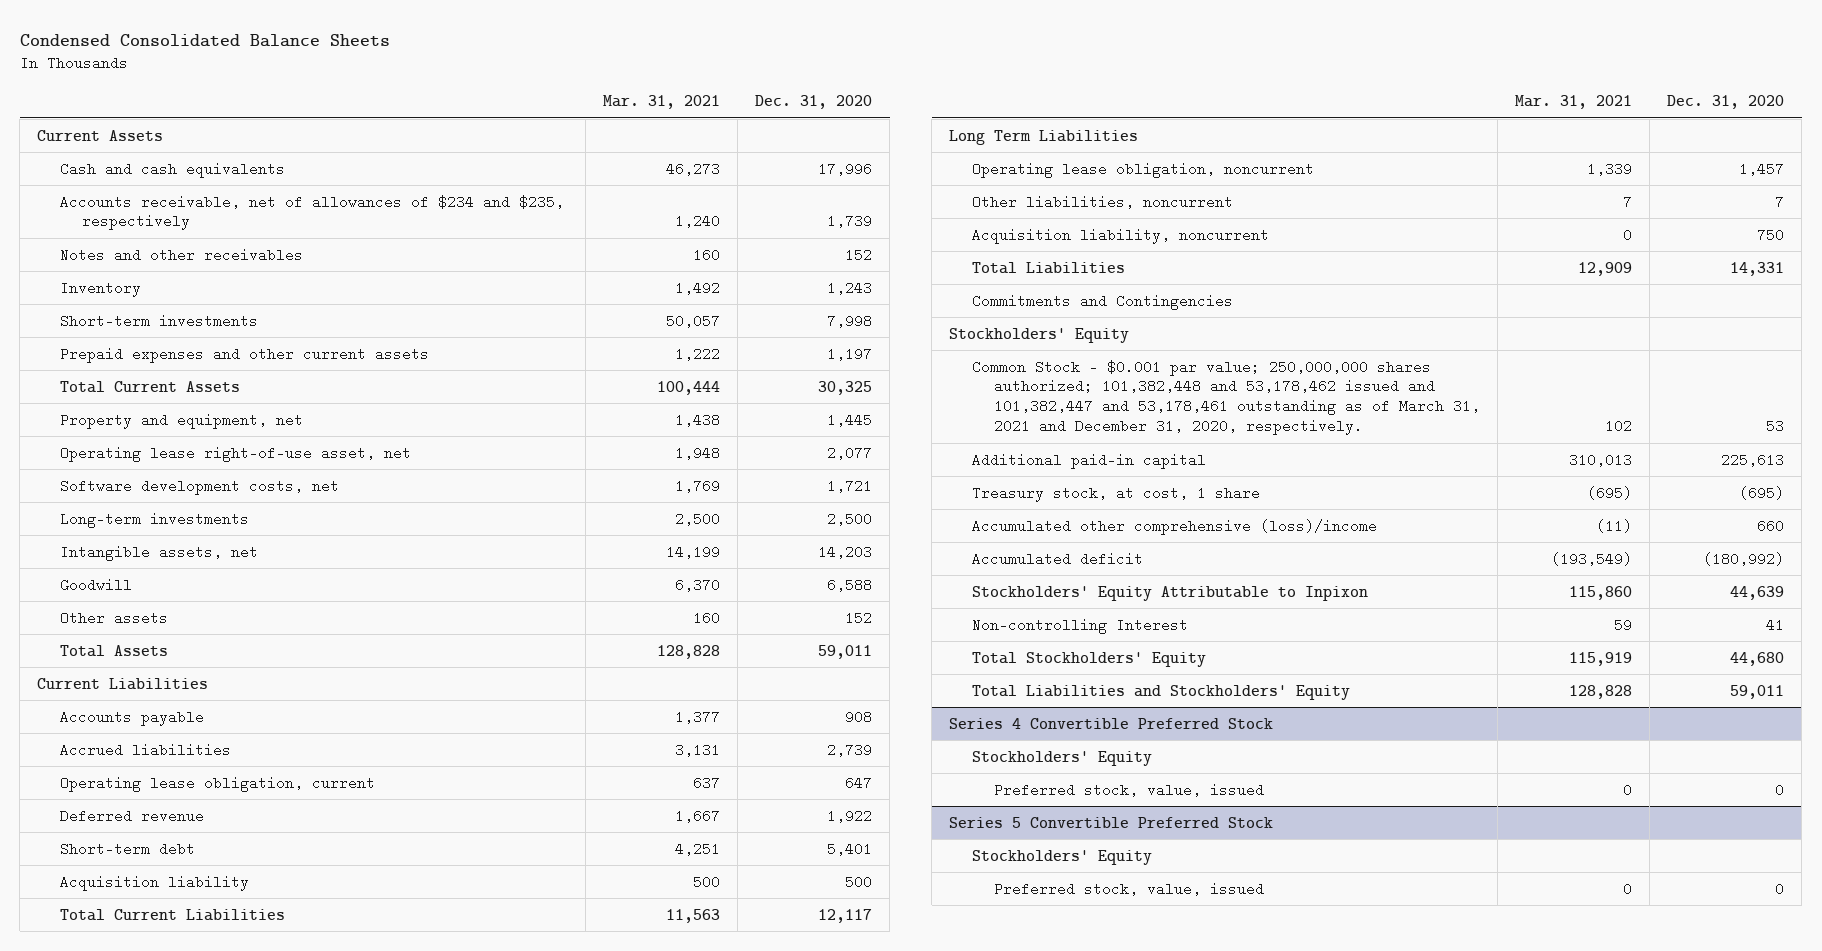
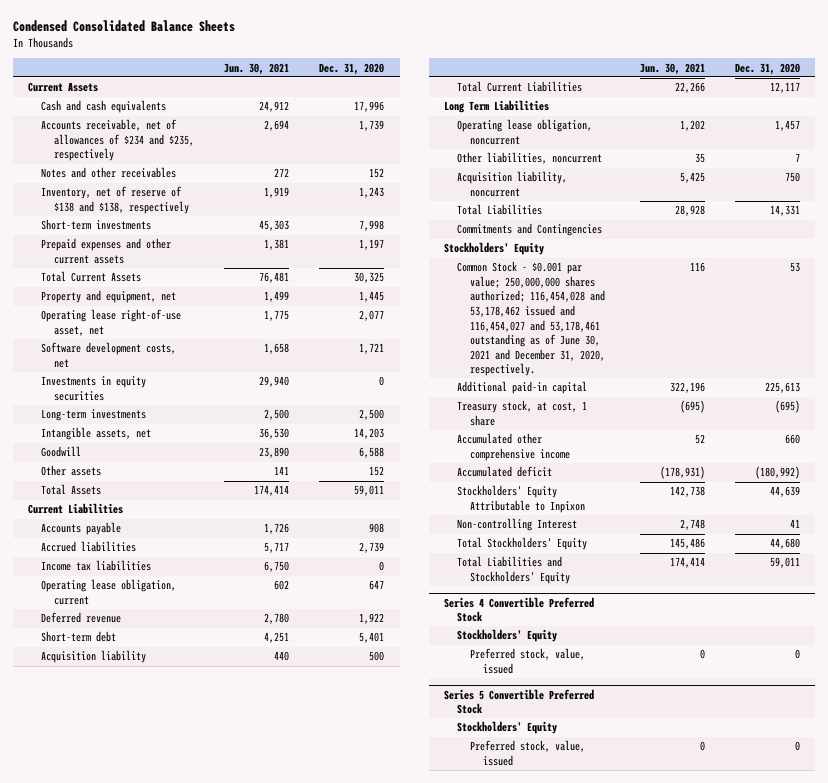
[603,95,721,110] Mar. 31, 2021 -> none
none -> [224,62,290,75] Jun. 30, 2021
[59,280,141,297] Inventory -> [41,186,190,214] Inventory, net of reserve of $138 and $138, respectively
none -> [41,376,147,401] Investments in equity securities
none -> [41,560,152,572] Income tax liabilities
[971,359,1481,436] Common Stock - $0.001 par value; 250,000,000 shares authorized; 101,382,448 and 53,178,462 issued and 101,382,447 and 53,178,461 outstanding as of March 31, 2021 and December 31, 2020, respectively. -> [456,261,605,377] Common Stock - $0.001 par value; 250,000,000 shares authorized; 116,454,028 and 53,178,462 issued and 116,454,027 and 53,178,461 outstanding as of June 30, 2021 and December 31, 2020, respectively.
[971,518,1377,535] Accumulated other comprehensive (loss)/income -> [456,433,570,461] Accumulated other comprehensive income

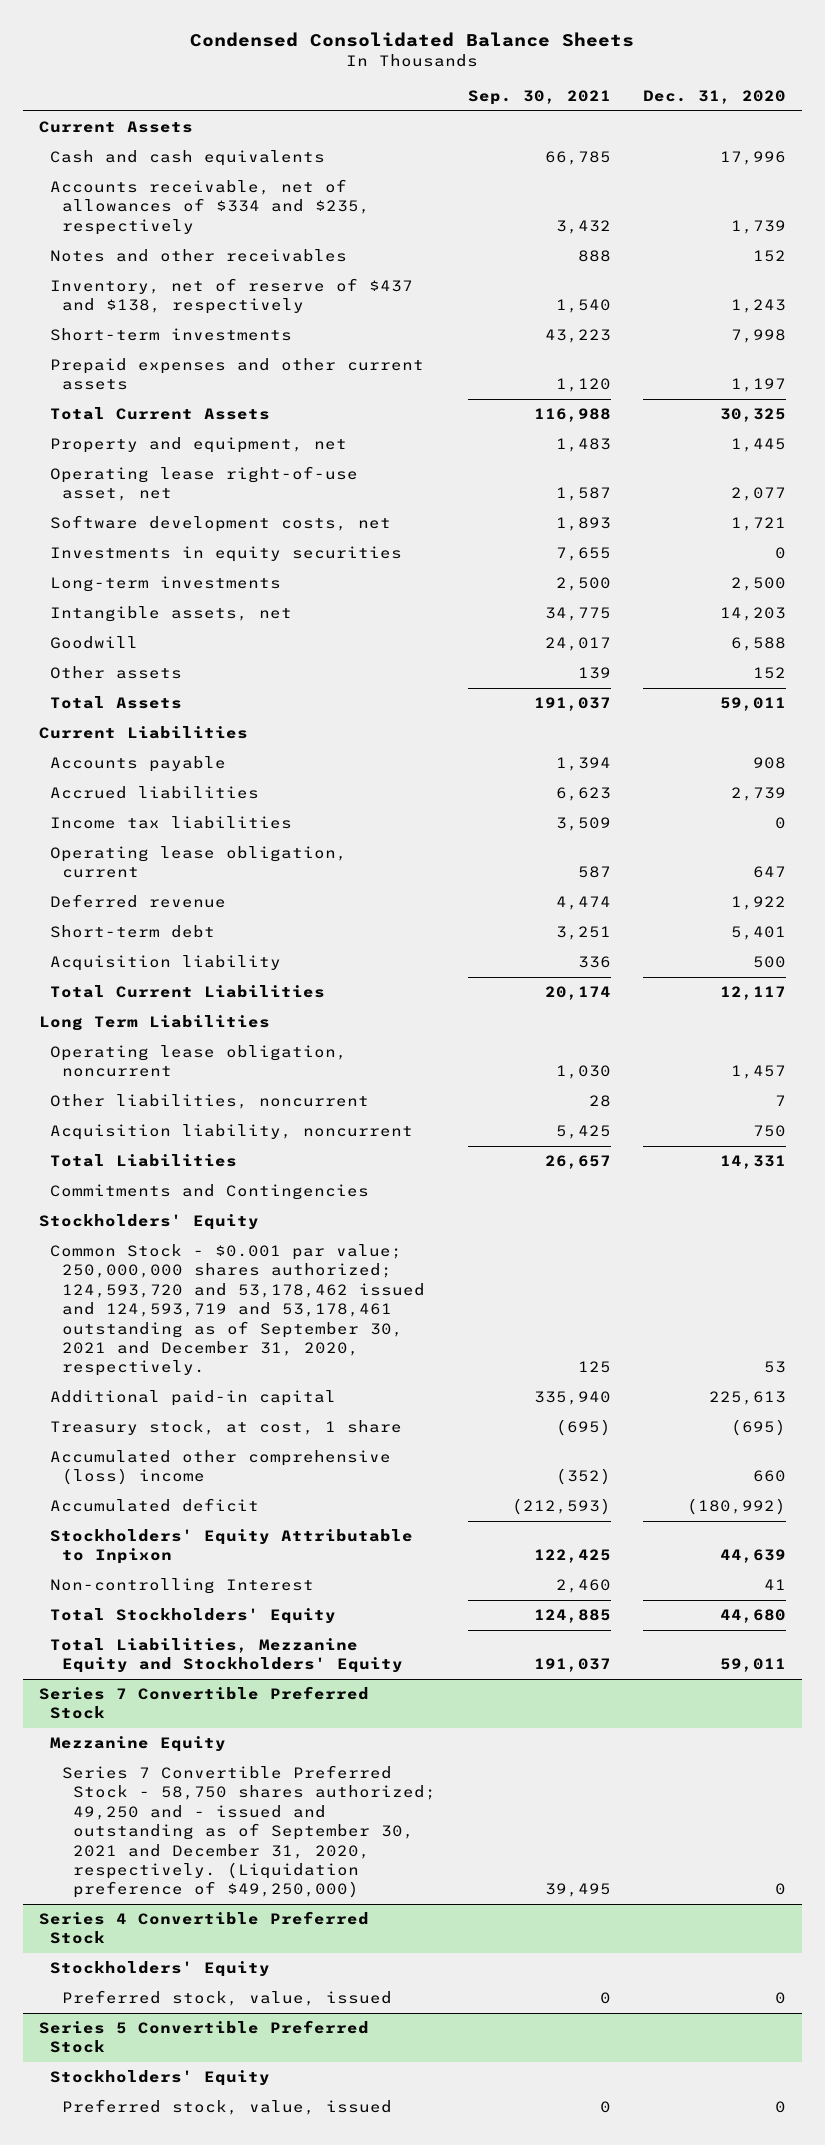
[224,62,290,75] Jun. 30, 2021 -> none
none -> [468,90,612,106] Sep. 30, 2021
[41,119,195,162] Accounts receivable, net of allowances of $234 and $235, respectively -> [50,179,370,235] Accounts receivable, net of allowances of $334 and $235, respectively
[41,186,190,214] Inventory, net of reserve of $138 and $138, respectively -> [50,278,414,315] Inventory, net of reserve of $437 and $138, respectively
[456,261,605,377] Common Stock - $0.001 par value; 250,000,000 shares authorized; 116,454,028 and 53,178,462 issued and 116,454,027 and 53,178,461 outstanding as of June 30, 2021 and December 31, 2020, respectively. -> [50,1244,425,1377] Common Stock - $0.001 par value; 250,000,000 shares authorized; 124,593,720 and 53,178,462 issued and 124,593,719 and 53,178,461 outstanding as of September 30, 2021 and December 31, 2020, respectively.
[456,433,570,461] Accumulated other comprehensive income -> [50,1450,392,1486] Accumulated other comprehensive (loss) income
[456,556,570,584] Total Liabilities and Stockholders' Equity -> [50,1638,403,1674] Total Liabilities, Mezzanine Equity and Stockholders' Equity
none -> [38,1686,369,1720] Series 7 Convertible Preferred Stock
none -> [50,1736,227,1753] Mezzanine Equity
none -> [61,1765,437,1899] Series 7 Convertible Preferred Stock - 58,750 shares authorized; 49,250 and - issued and outstanding as of September 30, 2021 and December 31, 2020, respectively. (Liquidation preference of $49,250,000)

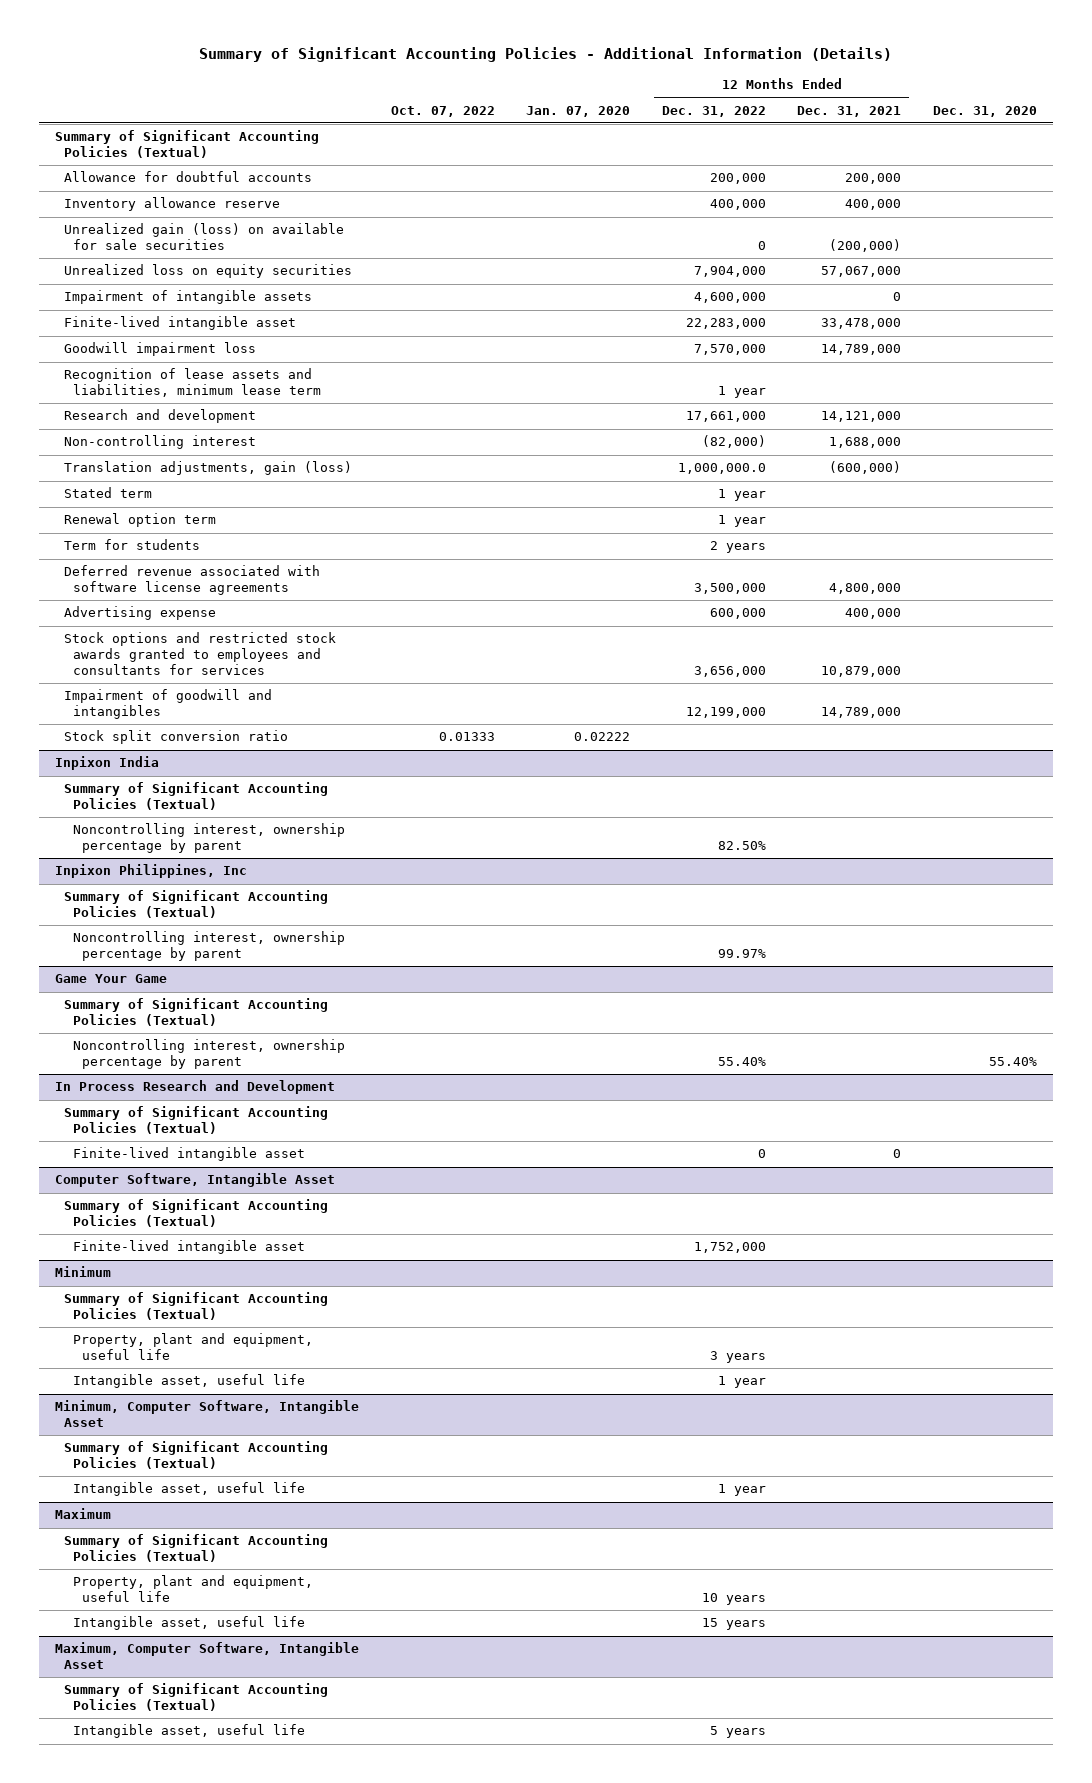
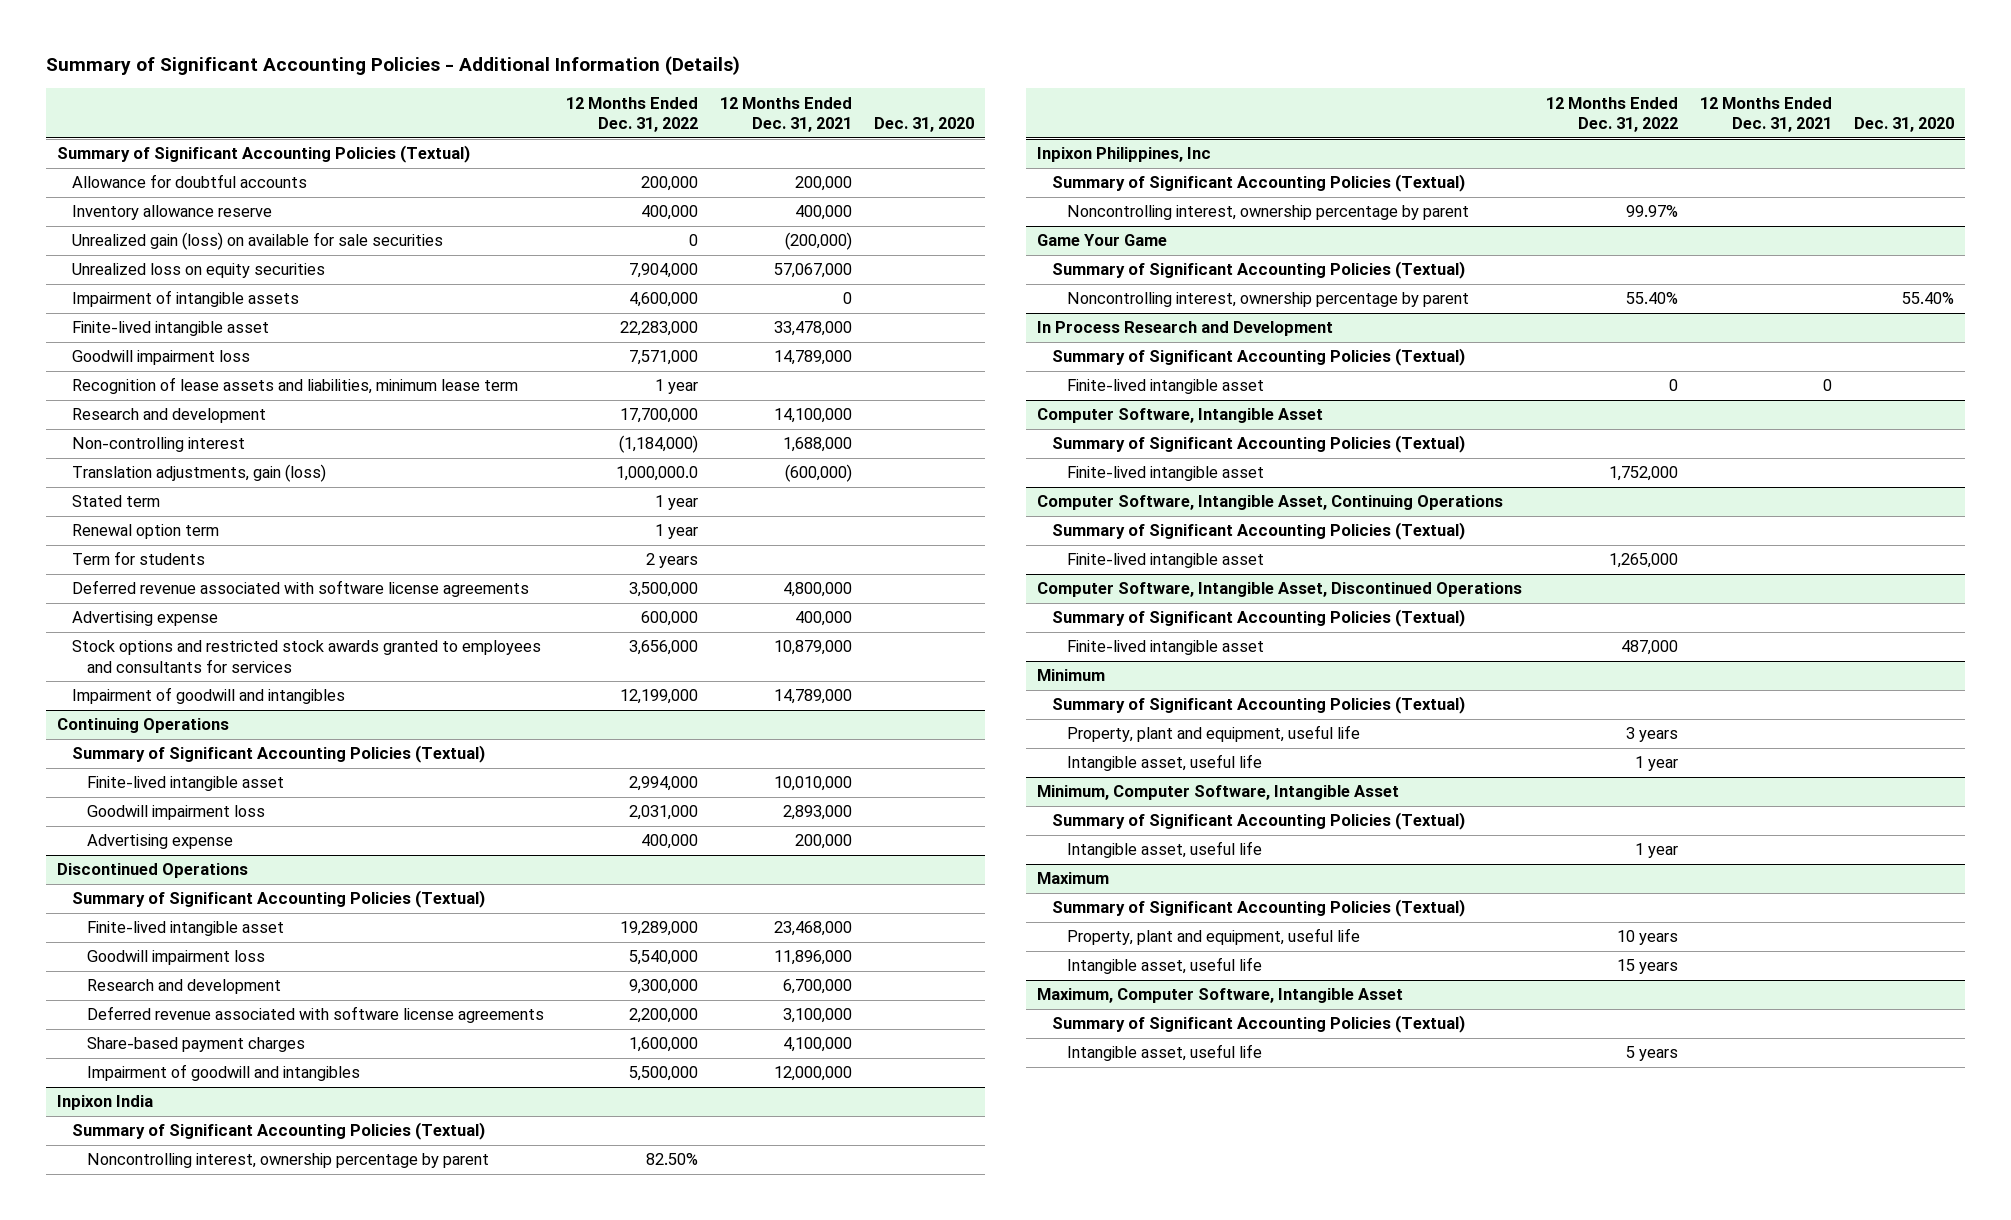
[390,105,495,117] Oct. 07, 2022 -> none
[526,105,631,117] Jan. 07, 2020 -> none
[693,344,766,356] 7,570,000 -> [628,350,698,366] 7,571,000
[685,411,766,423] 17,661,000 -> [619,408,698,424] 17,700,000
[821,411,902,423] 14,121,000 -> [773,408,852,424] 14,100,000
[701,435,766,449] (82,000) -> [618,435,698,454] (1,184,000)
[64,730,289,745] Stock split conversion ratio -> none
none -> [56,718,229,734] Continuing Operations
none -> [71,745,485,764] Summary of Significant Accounting Policies (Textual)
none -> [86,776,284,792] Finite-lived intangible asset
none -> [86,805,265,821] Goodwill impairment loss
none -> [86,834,233,850] Advertising expense
none -> [56,863,248,879] Discontinued Operations
none -> [71,890,485,909] Summary of Significant Accounting Policies (Textual)
none -> [86,921,284,937] Finite-lived intangible asset
none -> [86,950,265,966] Goodwill impairment loss
none -> [86,979,281,995] Research and development
none -> [86,1006,544,1024] Deferred revenue associated with software license agreements
none -> [86,1037,305,1053] Share-based payment charges
none -> [86,1064,360,1082] Impairment of goodwill and intangibles
none -> [1036,495,1503,511] Computer Software, Intangible Asset, Continuing Operations
none -> [1052,522,1466,541] Summary of Significant Accounting Policies (Textual)
none -> [1067,553,1265,569] Finite-lived intangible asset
none -> [1036,582,1522,598] Computer Software, Intangible Asset, Discontinued Operations
none -> [1052,609,1466,628] Summary of Significant Accounting Policies (Textual)
none -> [1067,640,1265,656] Finite-lived intangible asset

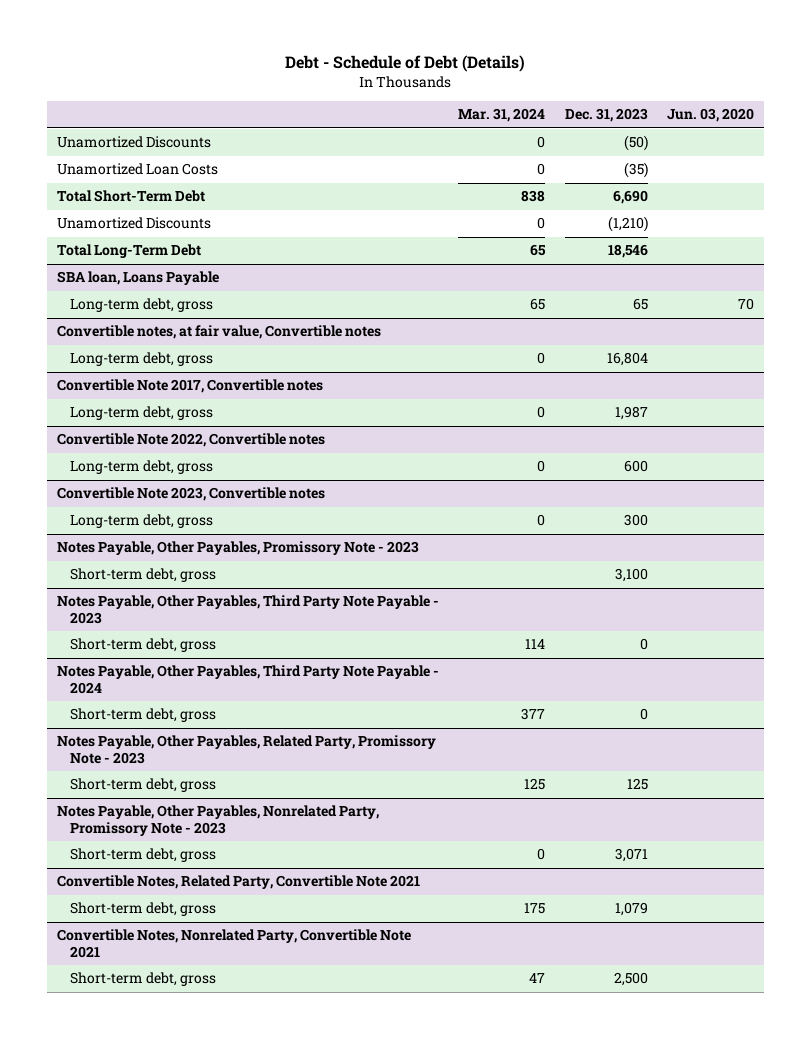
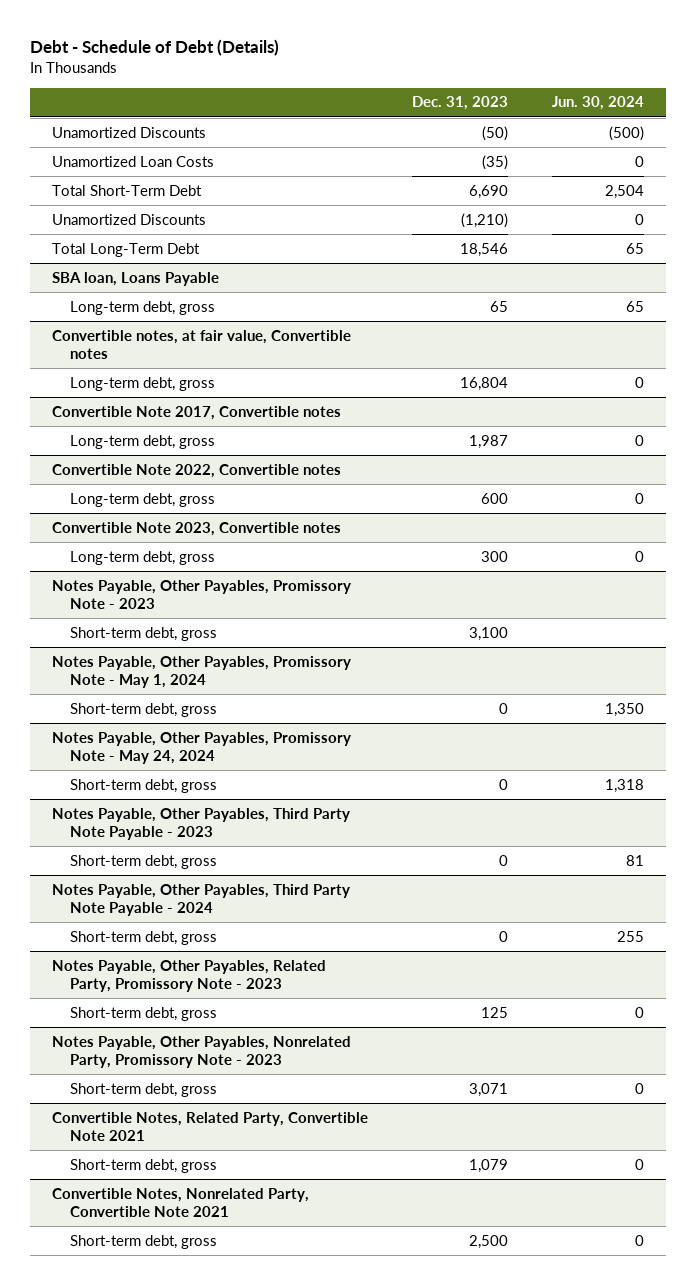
[458,108,546,123] Mar. 31, 2024 -> none
[667,108,755,123] Jun. 03, 2020 -> none
none -> [552,96,645,111] Jun. 30, 2024
none -> [52,655,352,688] Notes Payable, Other Payables, Promissory Note - May 1, 2024
none -> [69,702,217,717] Short-term debt, gross
none -> [52,731,352,764] Notes Payable, Other Payables, Promissory Note - May 24, 2024
none -> [69,778,217,793] Short-term debt, gross

